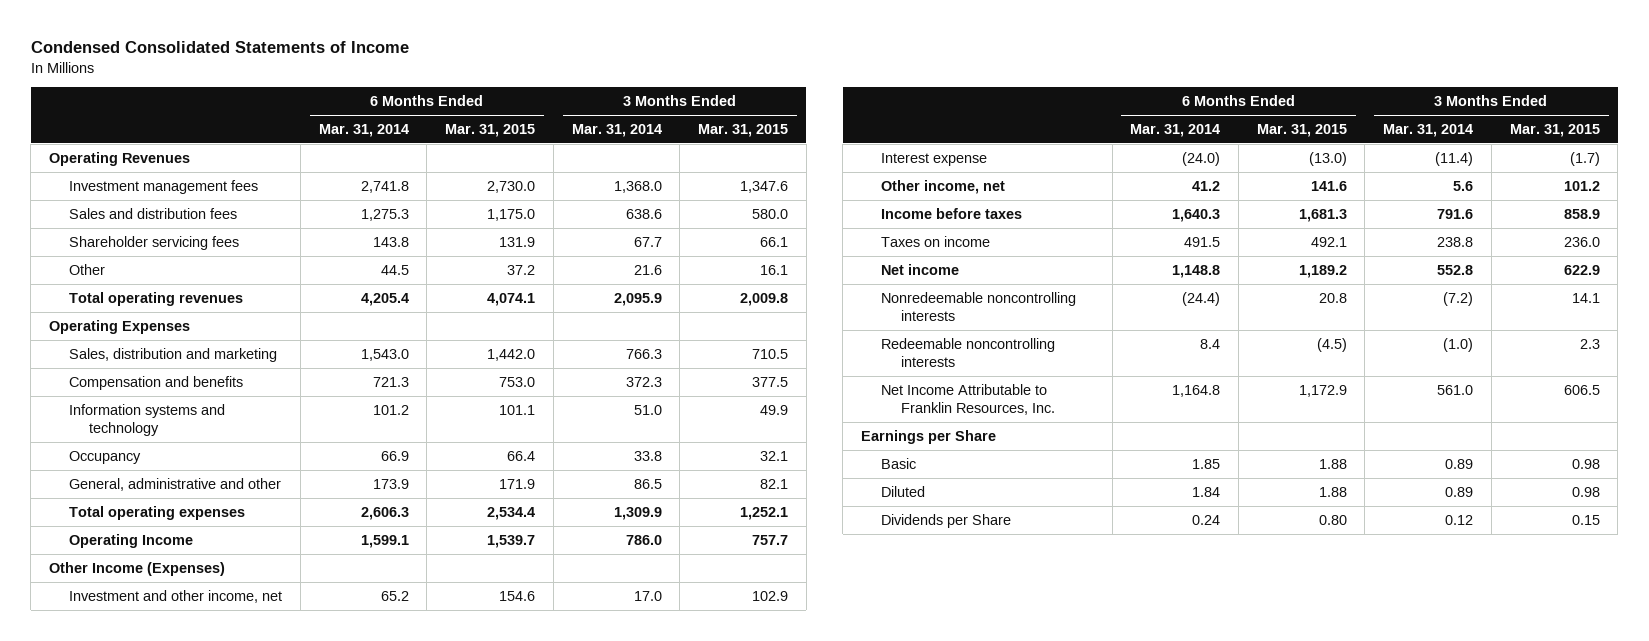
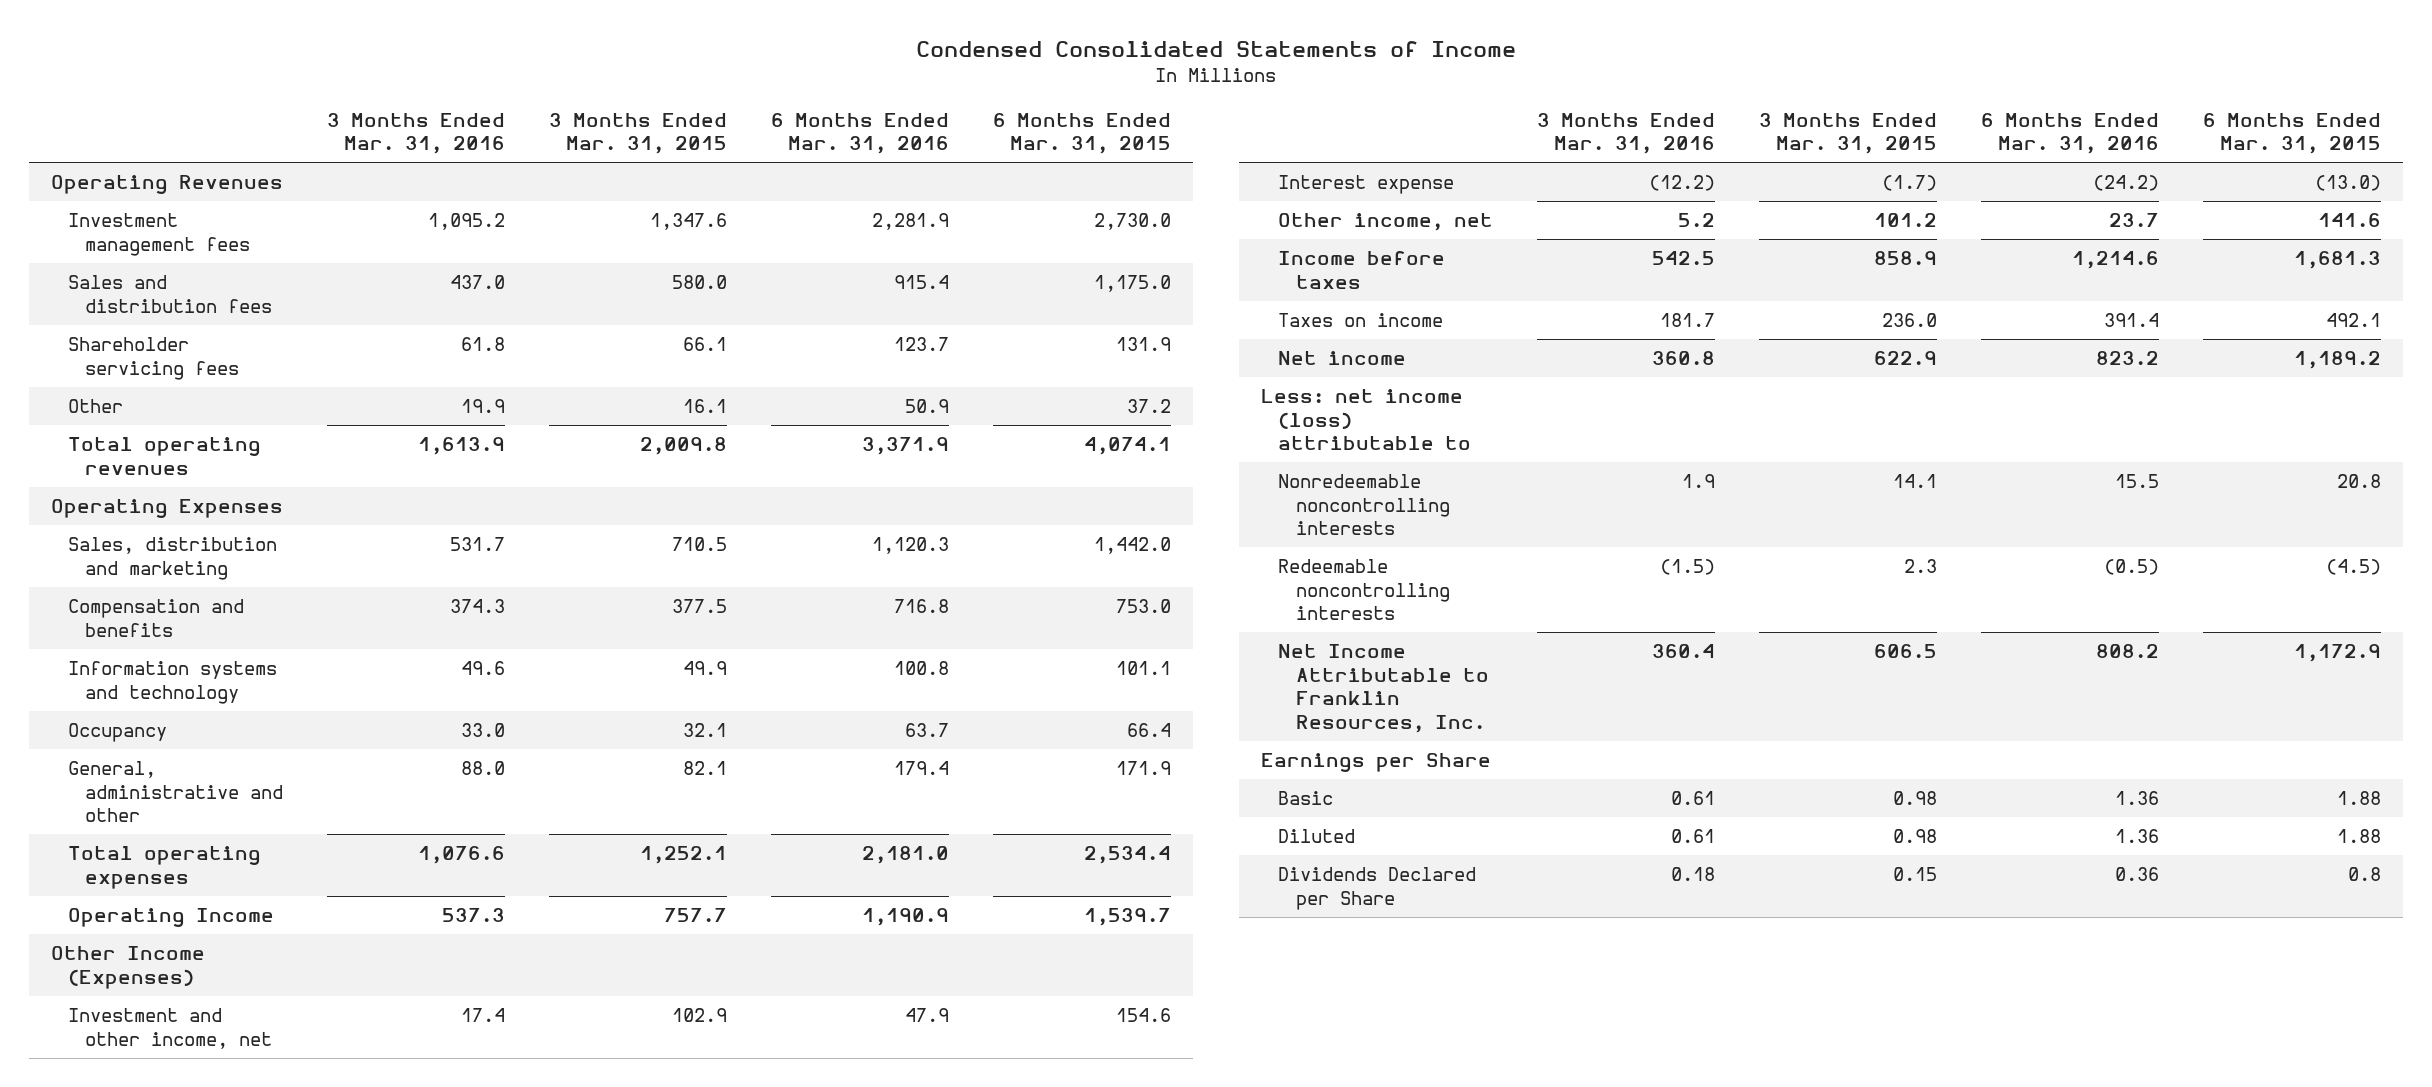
[318,124,409,138] Mar. 31, 2014 -> none
[571,124,662,138] Mar. 31, 2014 -> none
none -> [327,112,506,155] 3 Months Ended Mar. 31, 2016
none -> [770,112,949,155] 6 Months Ended Mar. 31, 2016
none -> [1260,389,1472,451] Less: net income (loss) attributable to
[880,513,1011,528] Dividends per Share -> [1278,867,1477,910] Dividends Declared per Share
[1318,514,1347,525] 0.80 -> [2347,867,2381,882] 0.8

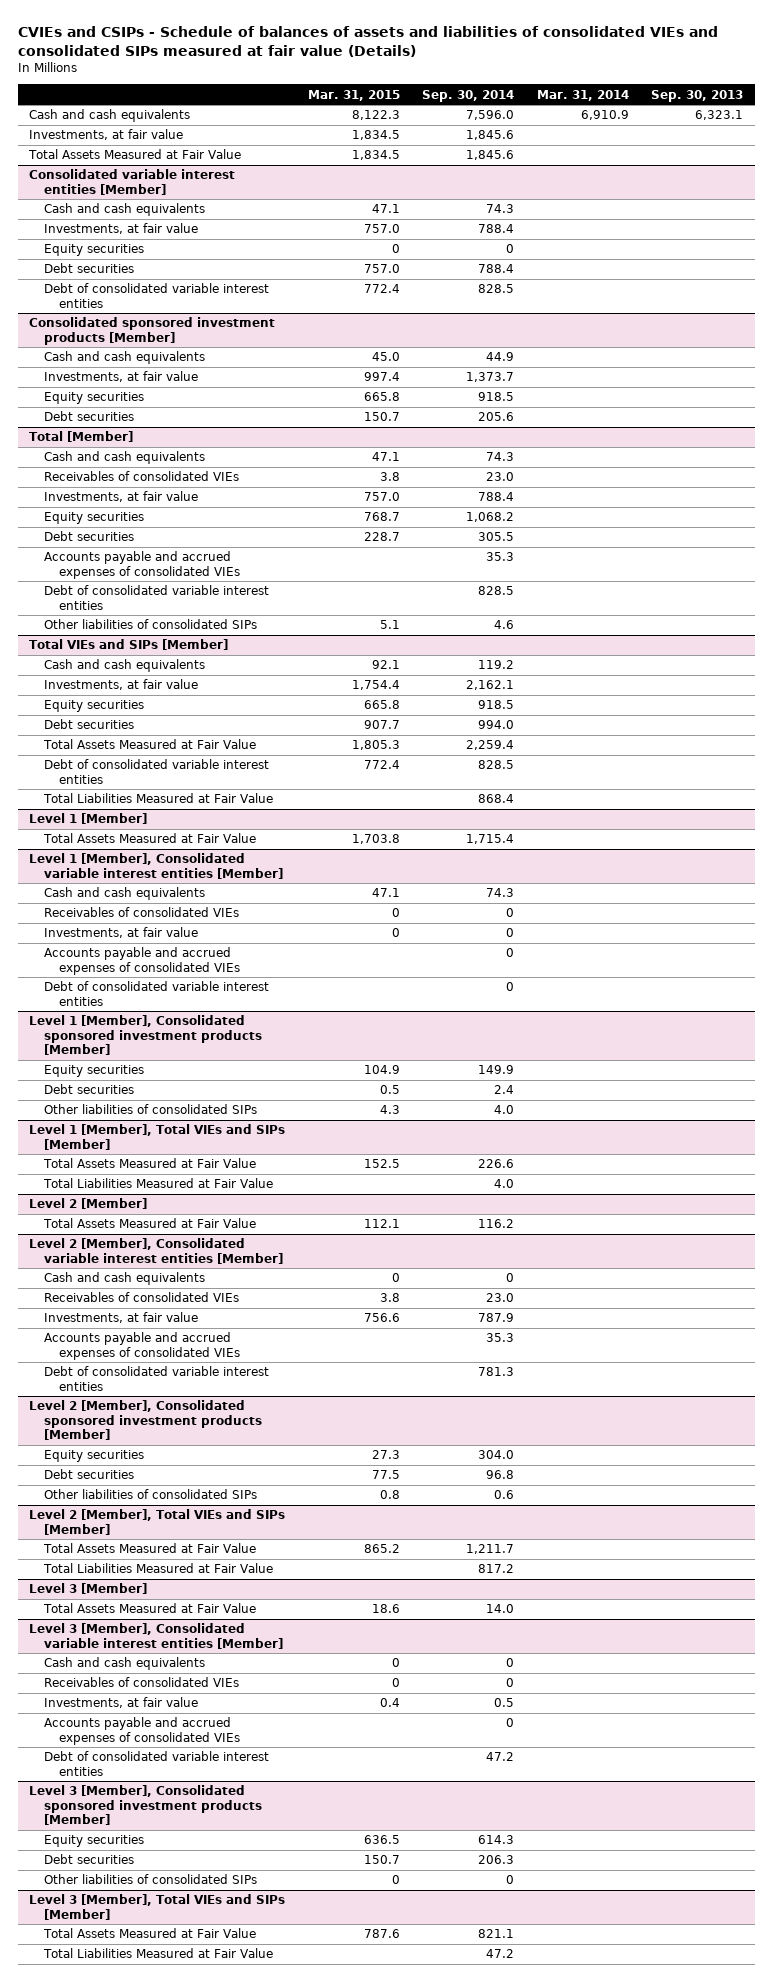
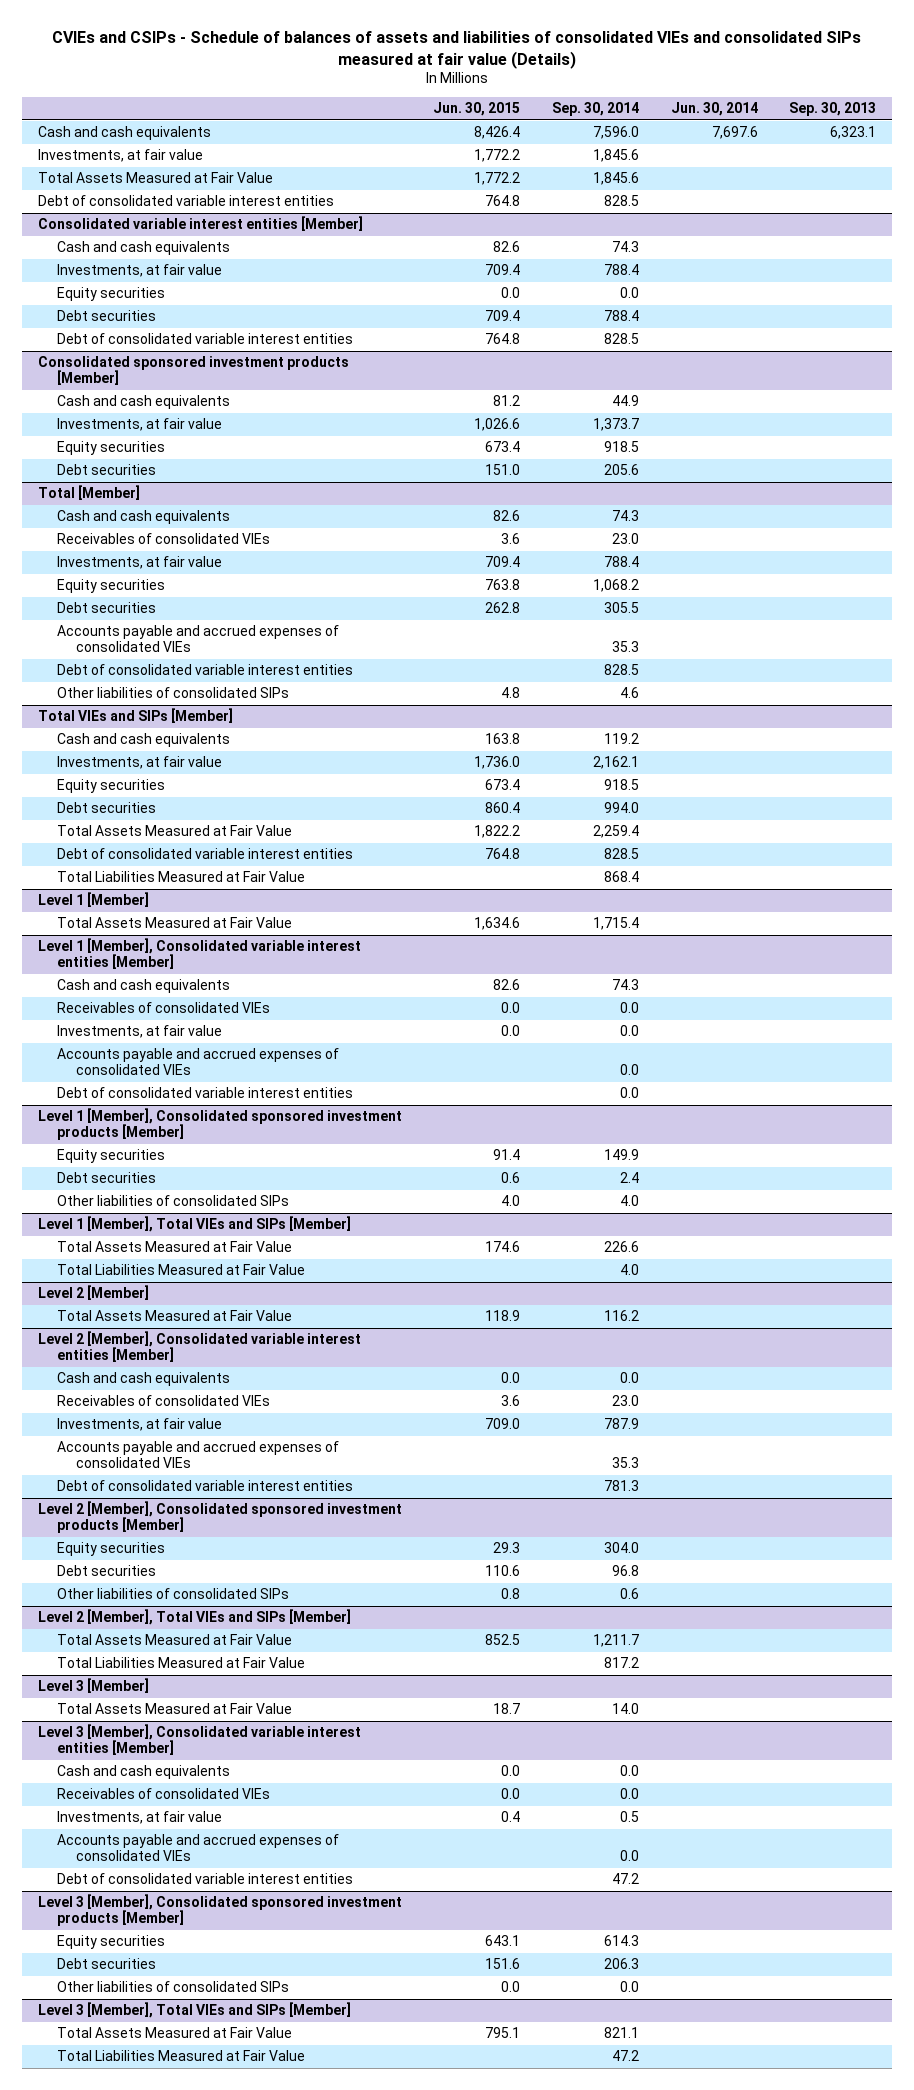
[307,89,400,101] Mar. 31, 2015 -> none
[536,89,629,101] Mar. 31, 2014 -> none
none -> [433,102,521,117] Jun. 30, 2015
none -> [670,102,758,117] Jun. 30, 2014
none -> [37,195,334,207] Debt of consolidated variable interest entities
[506,244,515,254] 0 -> [619,287,639,299] 0.0
[506,908,515,918] 0 -> [619,1002,639,1014] 0.0
[506,928,515,938] 0 -> [619,1025,639,1037] 0.0
[506,948,515,958] 0 -> [619,1064,639,1076] 0.0
[506,982,515,992] 0 -> [619,1087,639,1099] 0.0
[506,1273,515,1283] 0 -> [619,1372,639,1384] 0.0
[506,1658,515,1668] 0 -> [619,1765,639,1777] 0.0
[506,1678,515,1688] 0 -> [619,1788,639,1800] 0.0
[506,1718,515,1728] 0 -> [619,1850,639,1862] 0.0
[506,1875,515,1885] 0 -> [619,1981,639,1993] 0.0

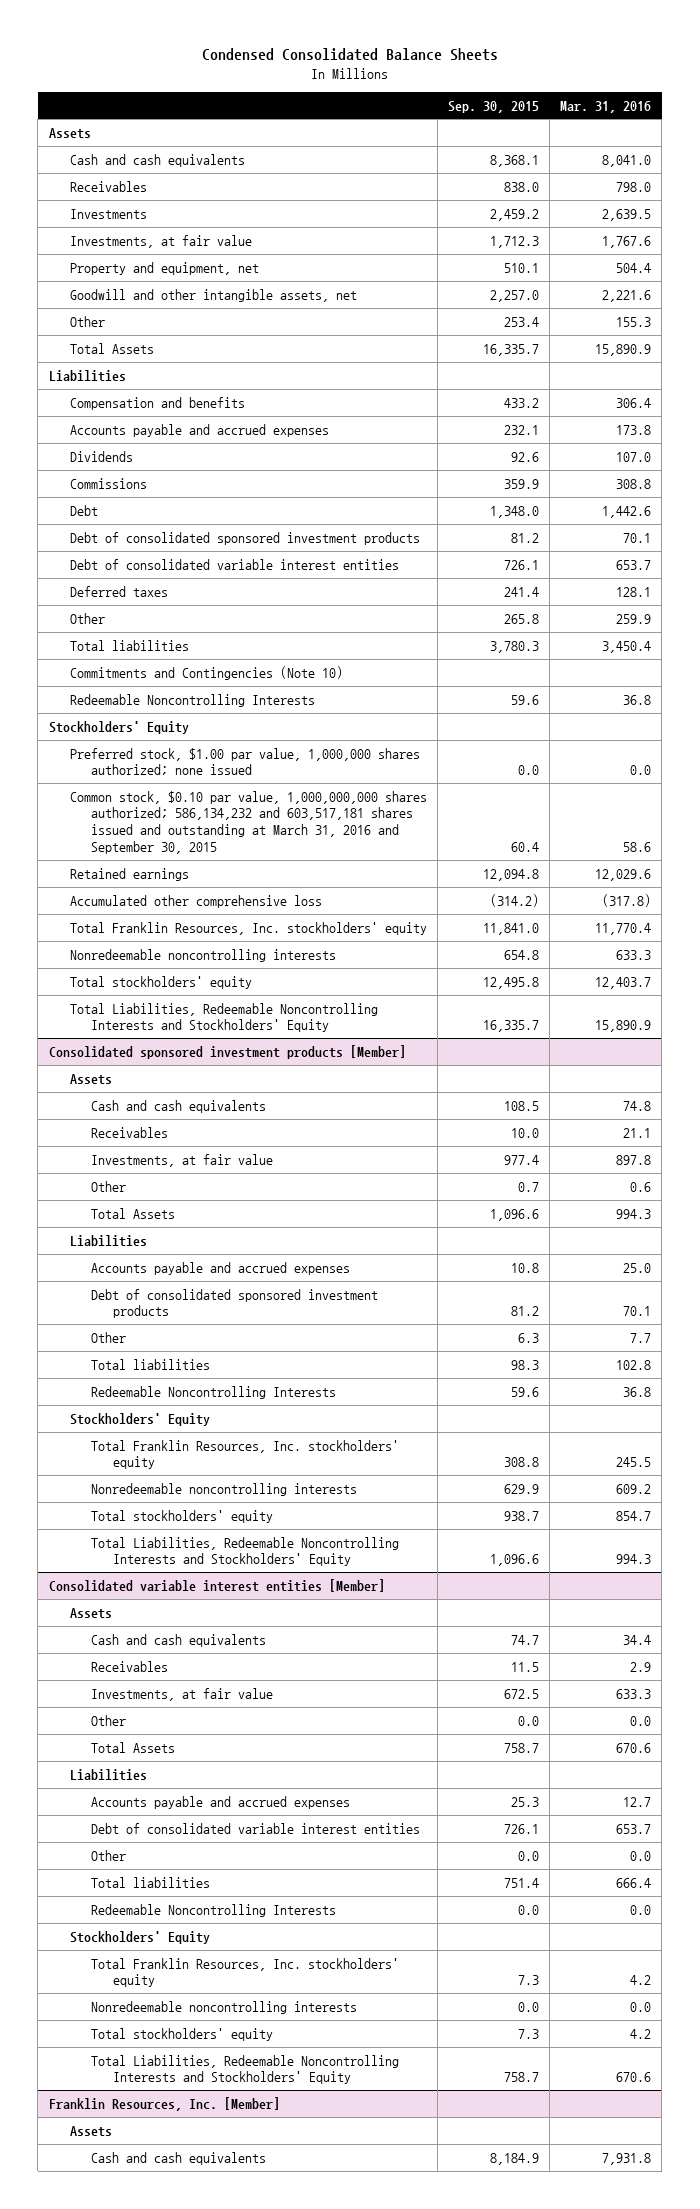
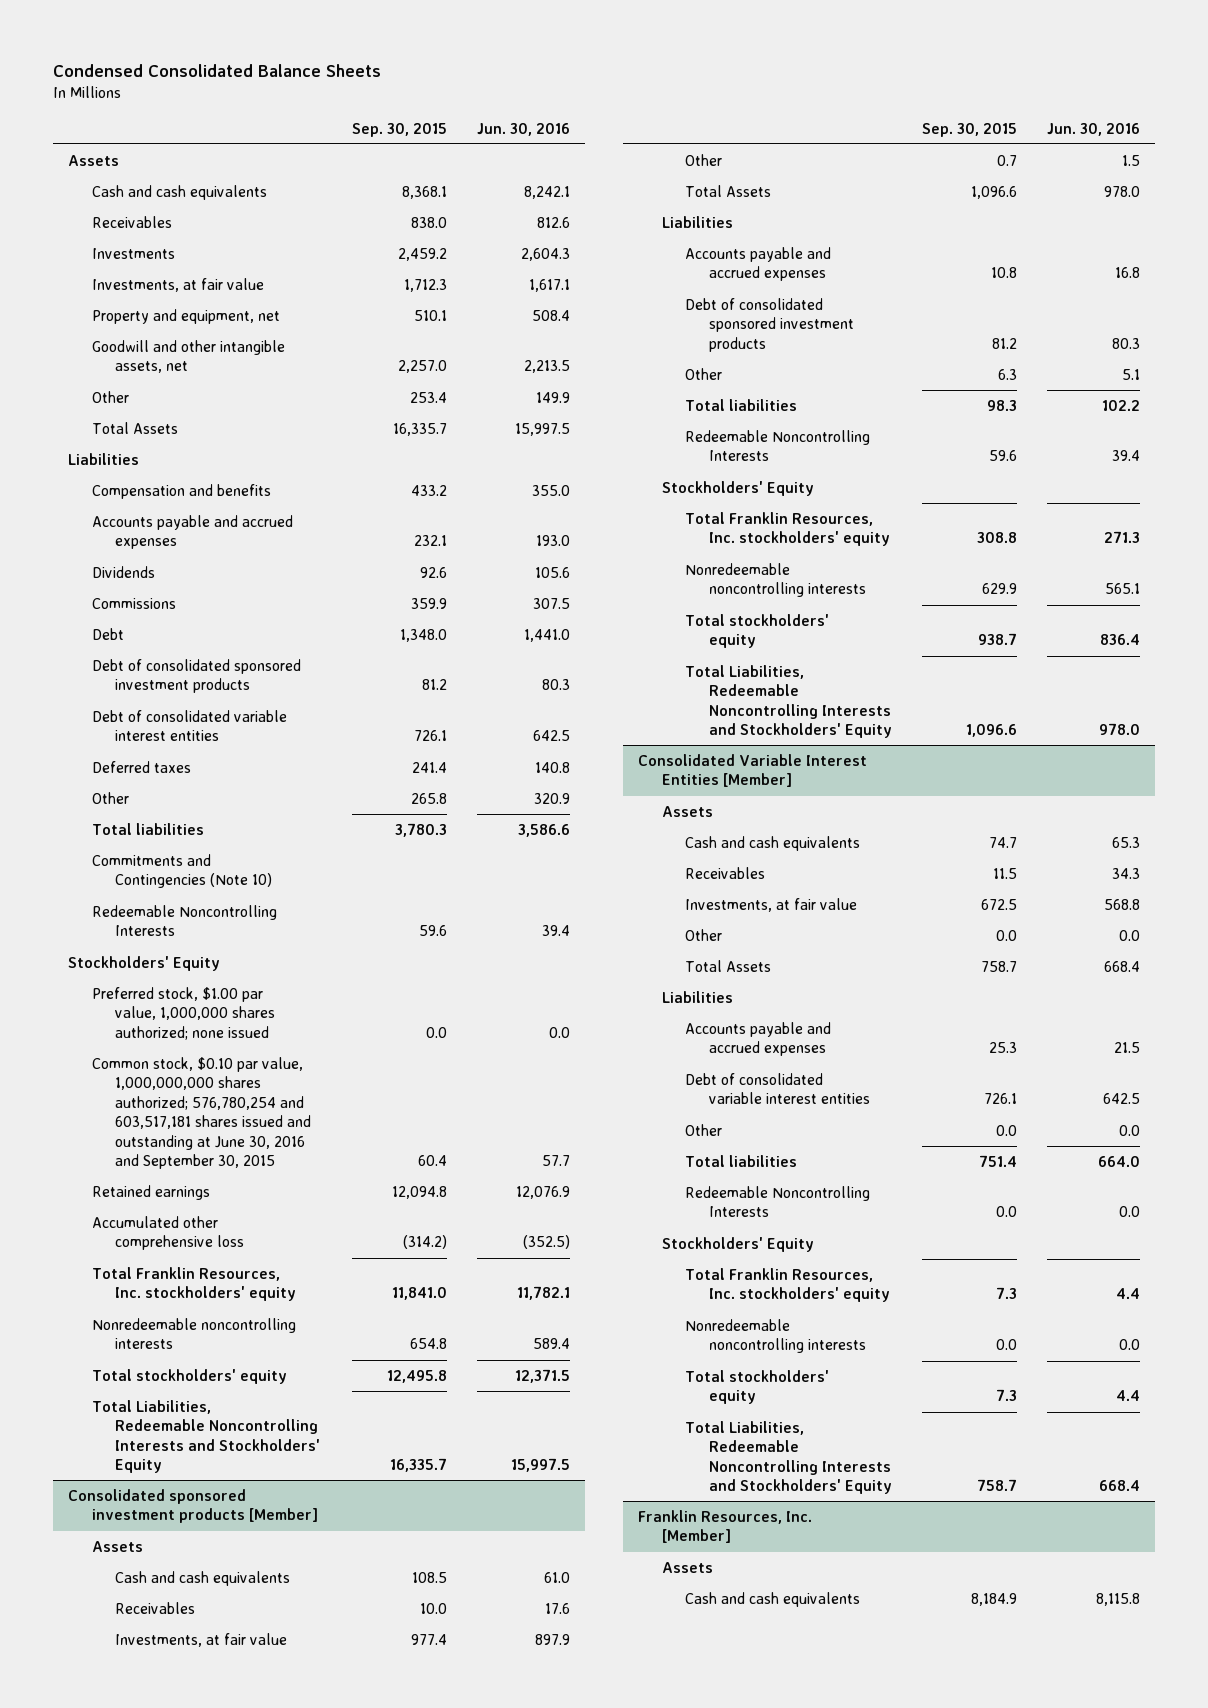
[560,100,652,113] Mar. 31, 2016 -> none
none -> [477,122,571,136] Jun. 30, 2016
[69,790,427,854] Common stock, $0.10 par value, 1,000,000,000 shares authorized; 586,134,232 and 603,517,181 shares issued and outstanding at March 31, 2016 and September 30, 2015 -> [91,1056,312,1170] Common stock, $0.10 par value, 1,000,000,000 shares authorized; 576,780,254 and 603,517,181 shares issued and outstanding at June 30, 2016 and September 30, 2015
[48,1578,385,1592] Consolidated variable interest entities [Member] -> [638,753,868,788] Consolidated Variable Interest Entities [Member]

